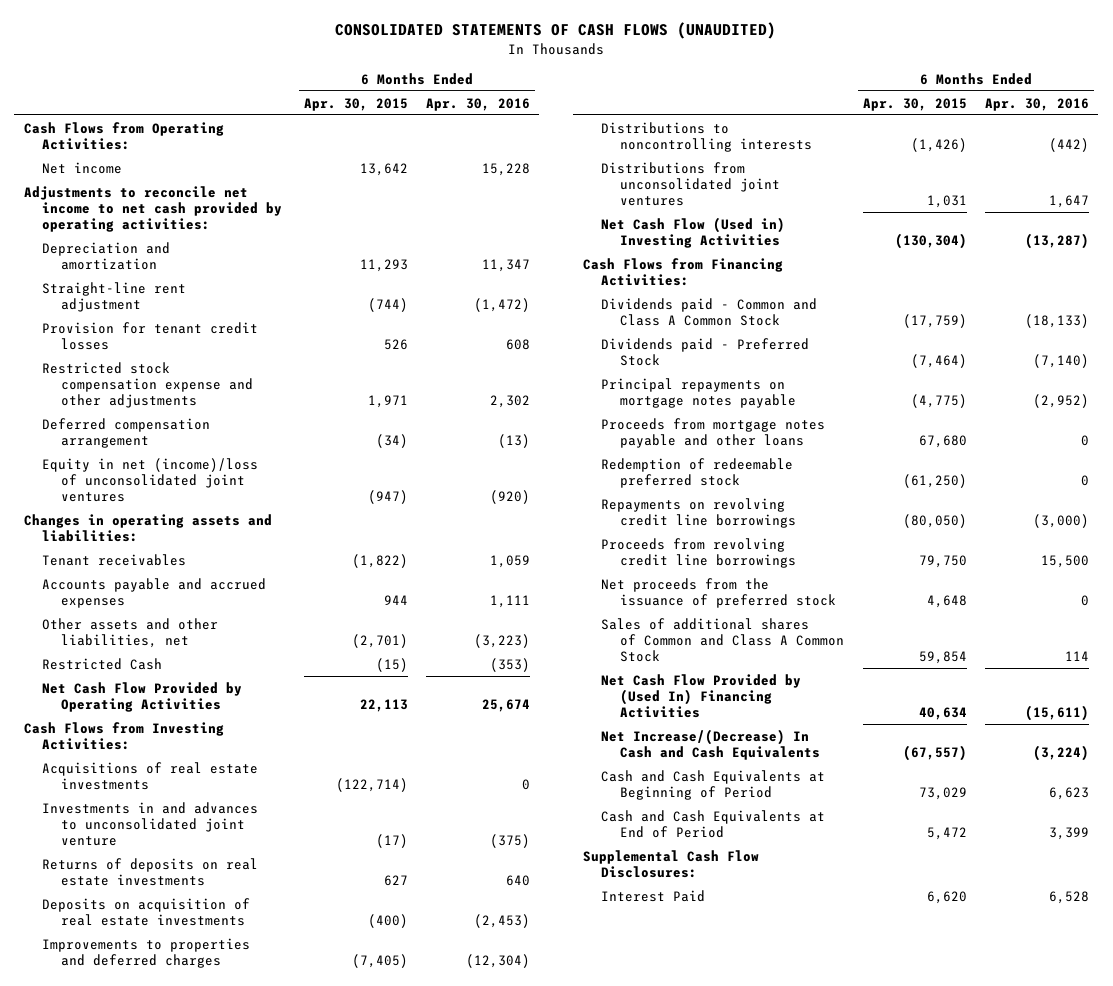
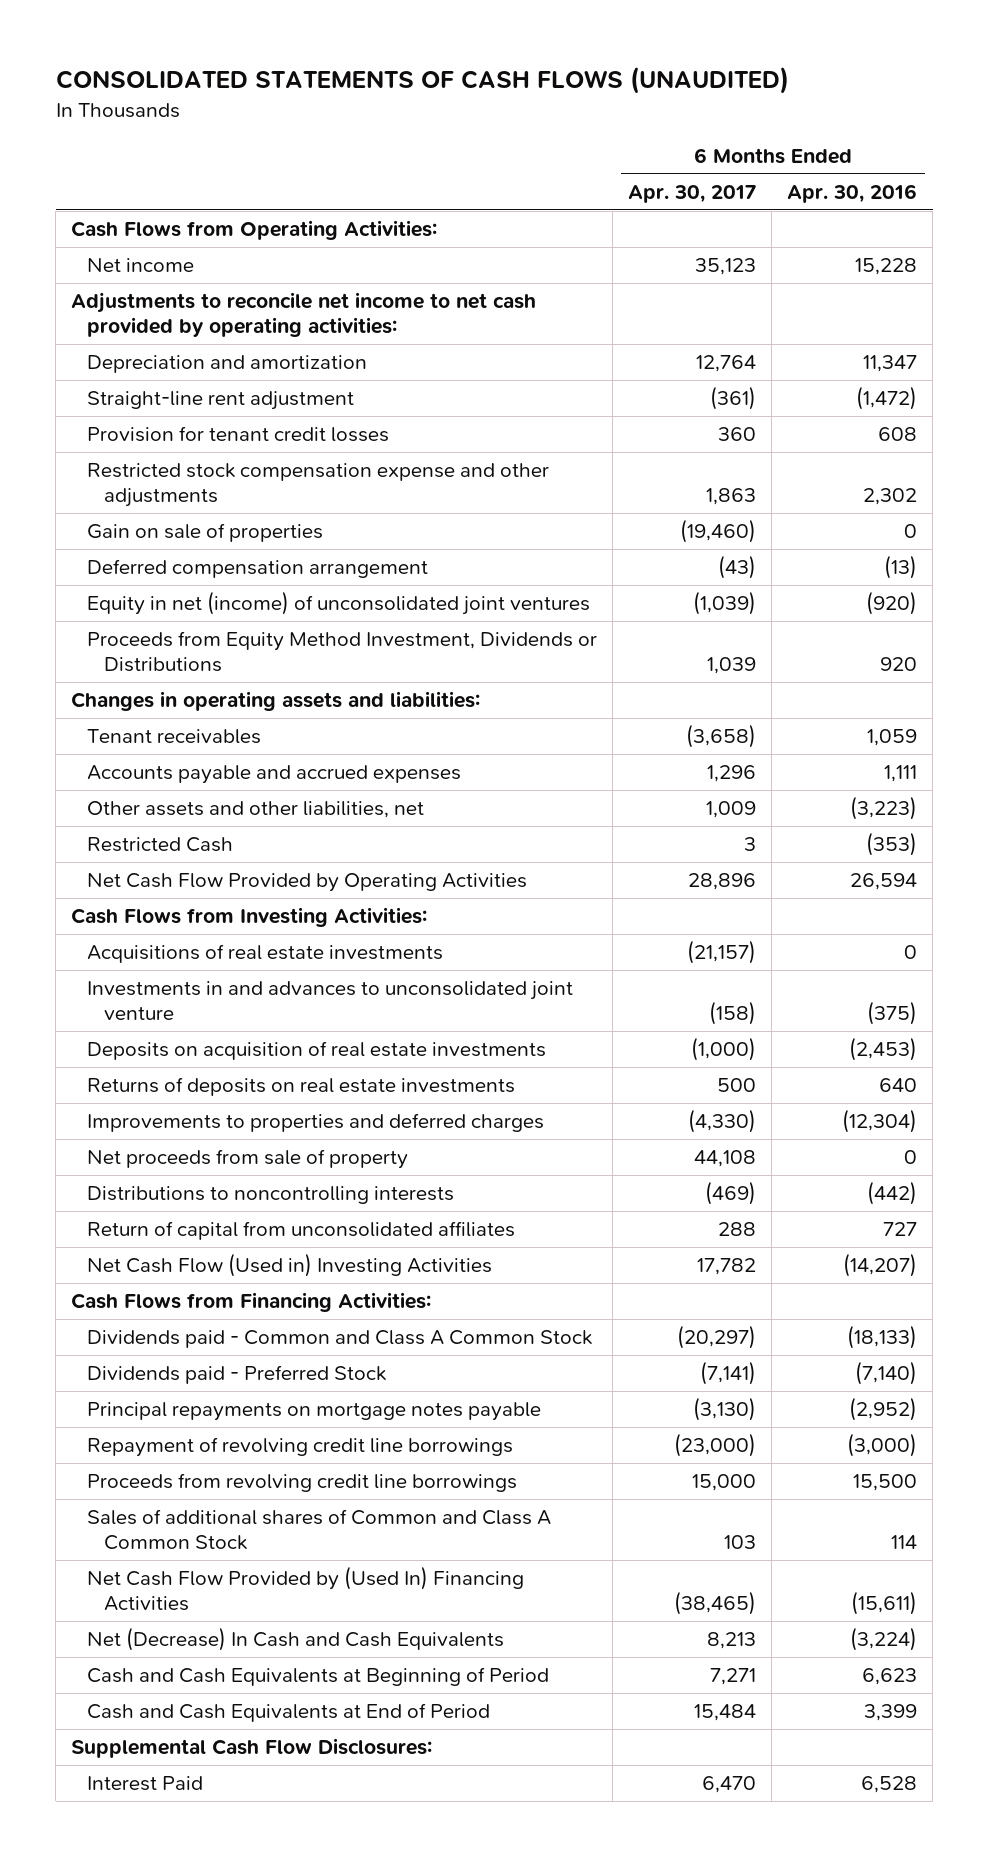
[303,97,408,111] Apr. 30, 2015 -> none
none -> [628,184,757,203] Apr. 30, 2017
none -> [87,523,324,543] Gain on sale of properties
[42,457,259,502] Equity in net (income)/loss of unconsolidated joint ventures -> [87,591,591,616] Equity in net (income) of unconsolidated joint ventures
none -> [87,631,598,672] Proceeds from Equity Method Investment, Dividends or Distributions
[482,698,531,712] 25,674 -> [850,873,918,891] 26,594
[42,857,259,886] Returns of deposits on real estate investments -> [87,1077,516,1097] Returns of deposits on real estate investments
none -> [87,1149,409,1170] Net proceeds from sale of property
[601,161,780,206] Distributions from unconsolidated joint ventures -> none
none -> [87,1221,516,1241] Return of capital from unconsolidated affiliates
[1025,232,1090,249] (13,287) -> [843,1253,918,1278] (14,207)
[601,417,826,448] Proceeds from mortgage notes payable and other loans -> none
[601,457,794,488] Redemption of redeemable preferred stock -> none
[601,497,796,528] Repayments on revolving credit line borrowings -> [87,1437,514,1458] Repayment of revolving credit line borrowings
[601,577,836,608] Net proceeds from the issuance of preferred stock -> none
[601,728,820,760] Net Increase/(Decrease) In Cash and Cash Equivalents -> [87,1627,505,1652] Net (Decrease) In Cash and Cash Equivalents

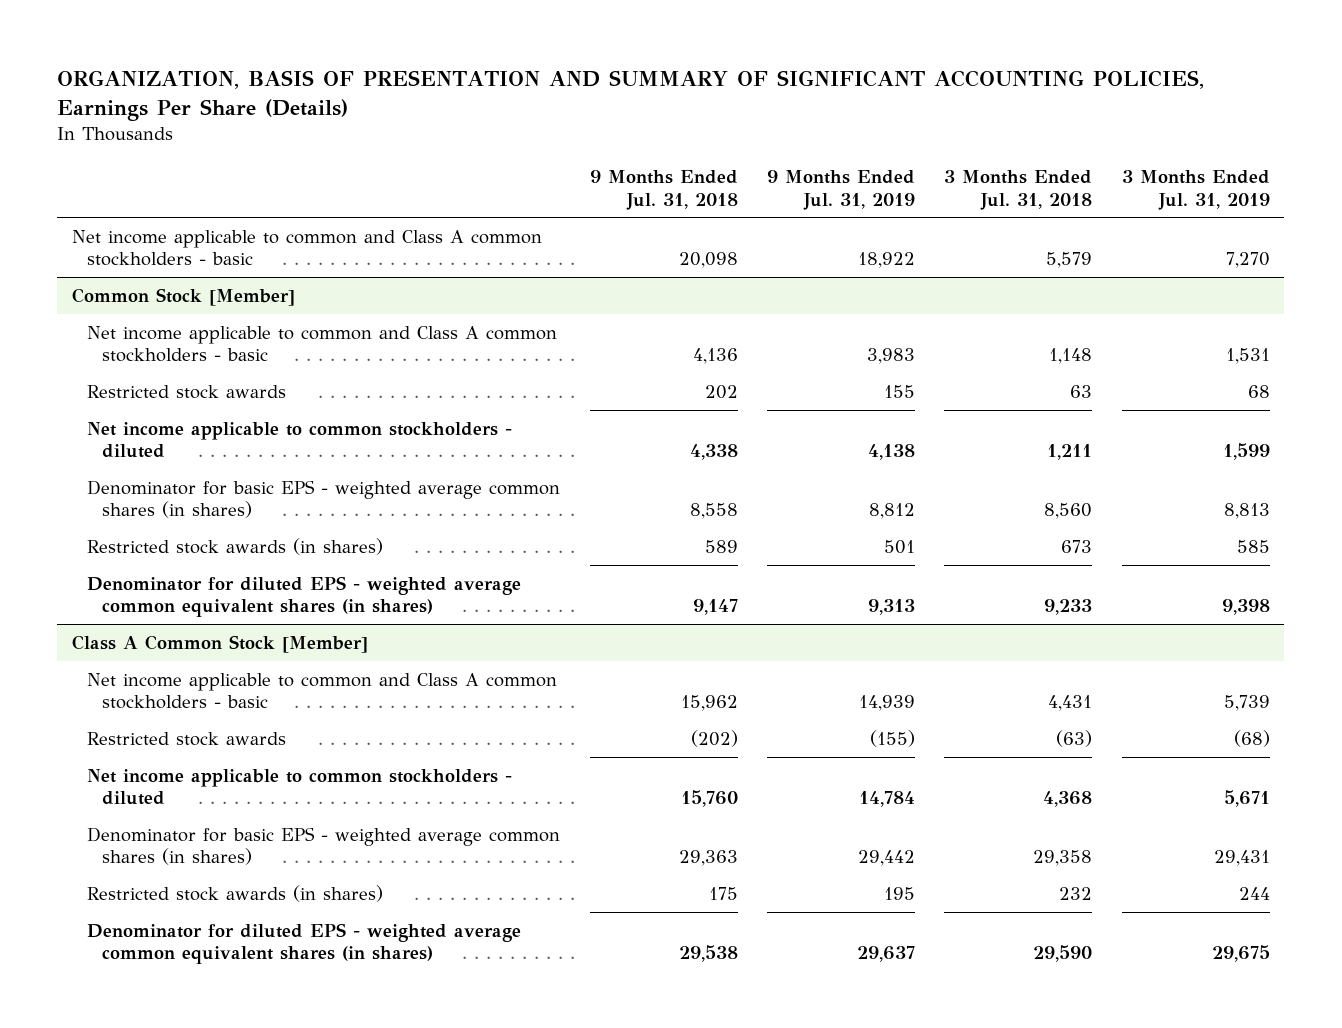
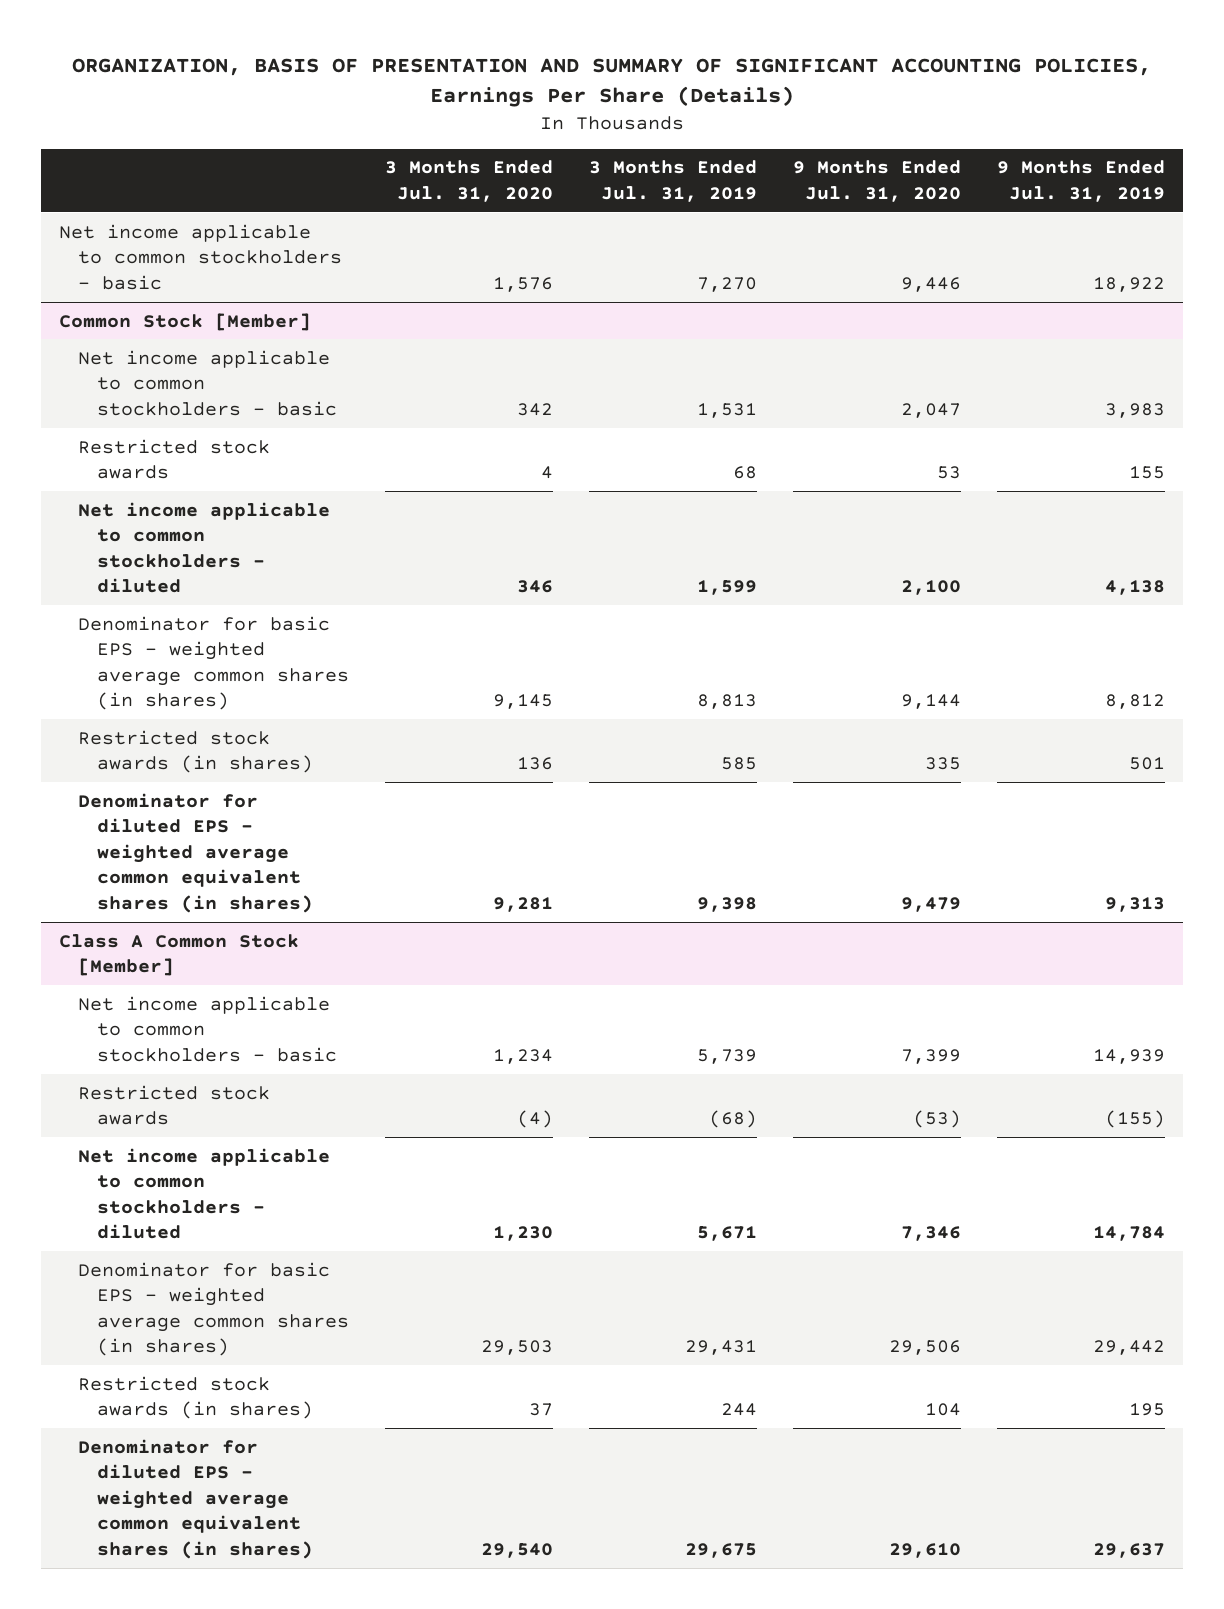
[589,170,738,210] 9 Months Ended Jul. 31, 2018 -> none
[944,170,1093,210] 3 Months Ended Jul. 31, 2018 -> none
none -> [384,160,553,202] 3 Months Ended Jul. 31, 2020
none -> [792,160,961,202] 9 Months Ended Jul. 31, 2020
[72,229,543,266] Net income applicable to common and Class A common stockholders - basic -> [58,223,342,290] Net income applicable to common stockholders - basic
[87,325,558,362] Net income applicable to common and Class A common stockholders - basic -> [77,349,337,416] Net income applicable to common stockholders - basic
[87,672,558,709] Net income applicable to common and Class A common stockholders - basic -> [77,995,337,1062] Net income applicable to common stockholders - basic

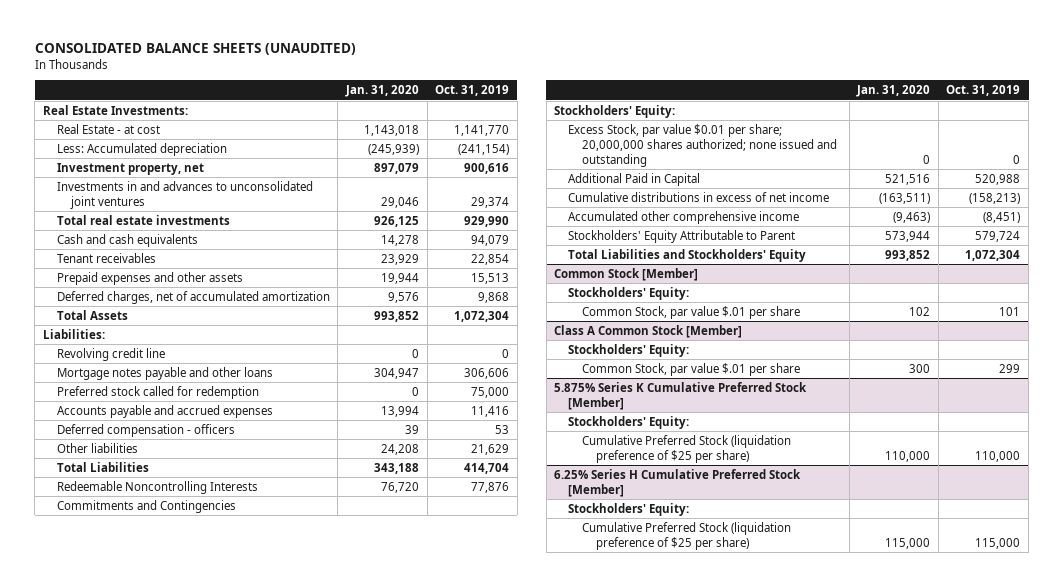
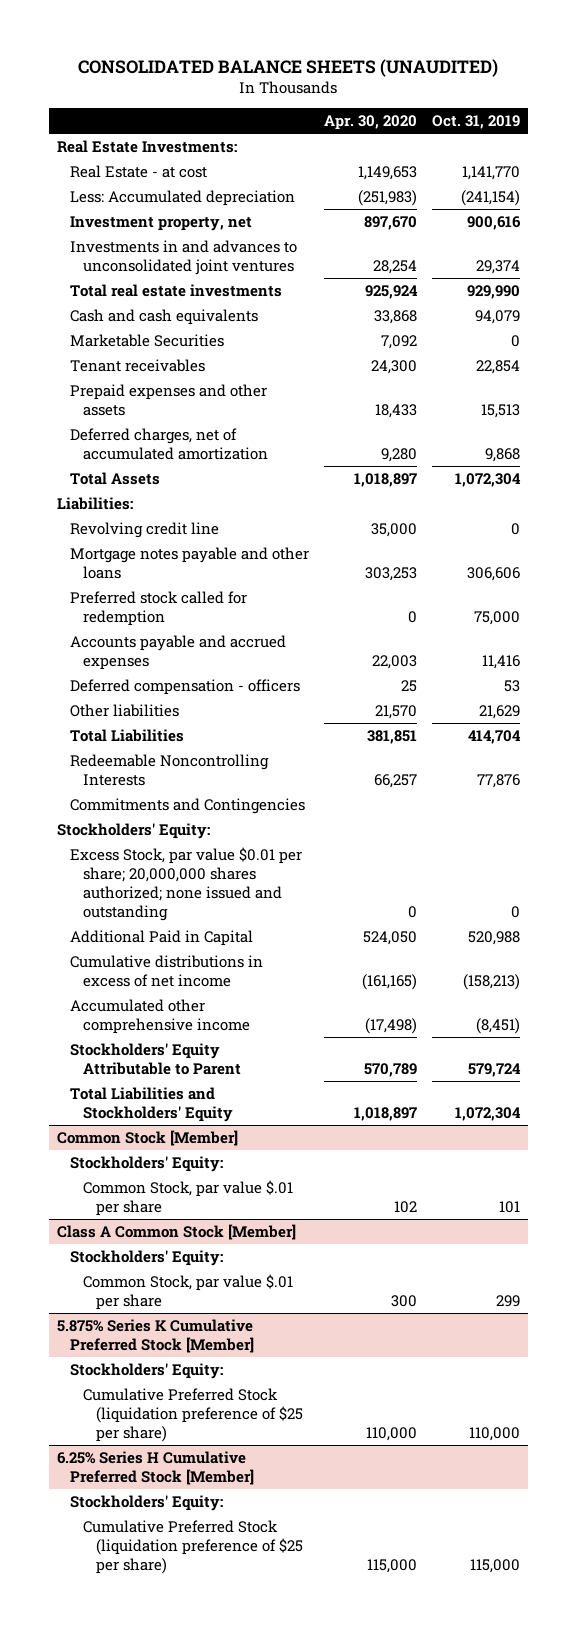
[344,85,419,98] Jan. 31, 2020 -> none
none -> [323,115,417,131] Apr. 30, 2020
none -> [69,333,224,347] Marketable Securities

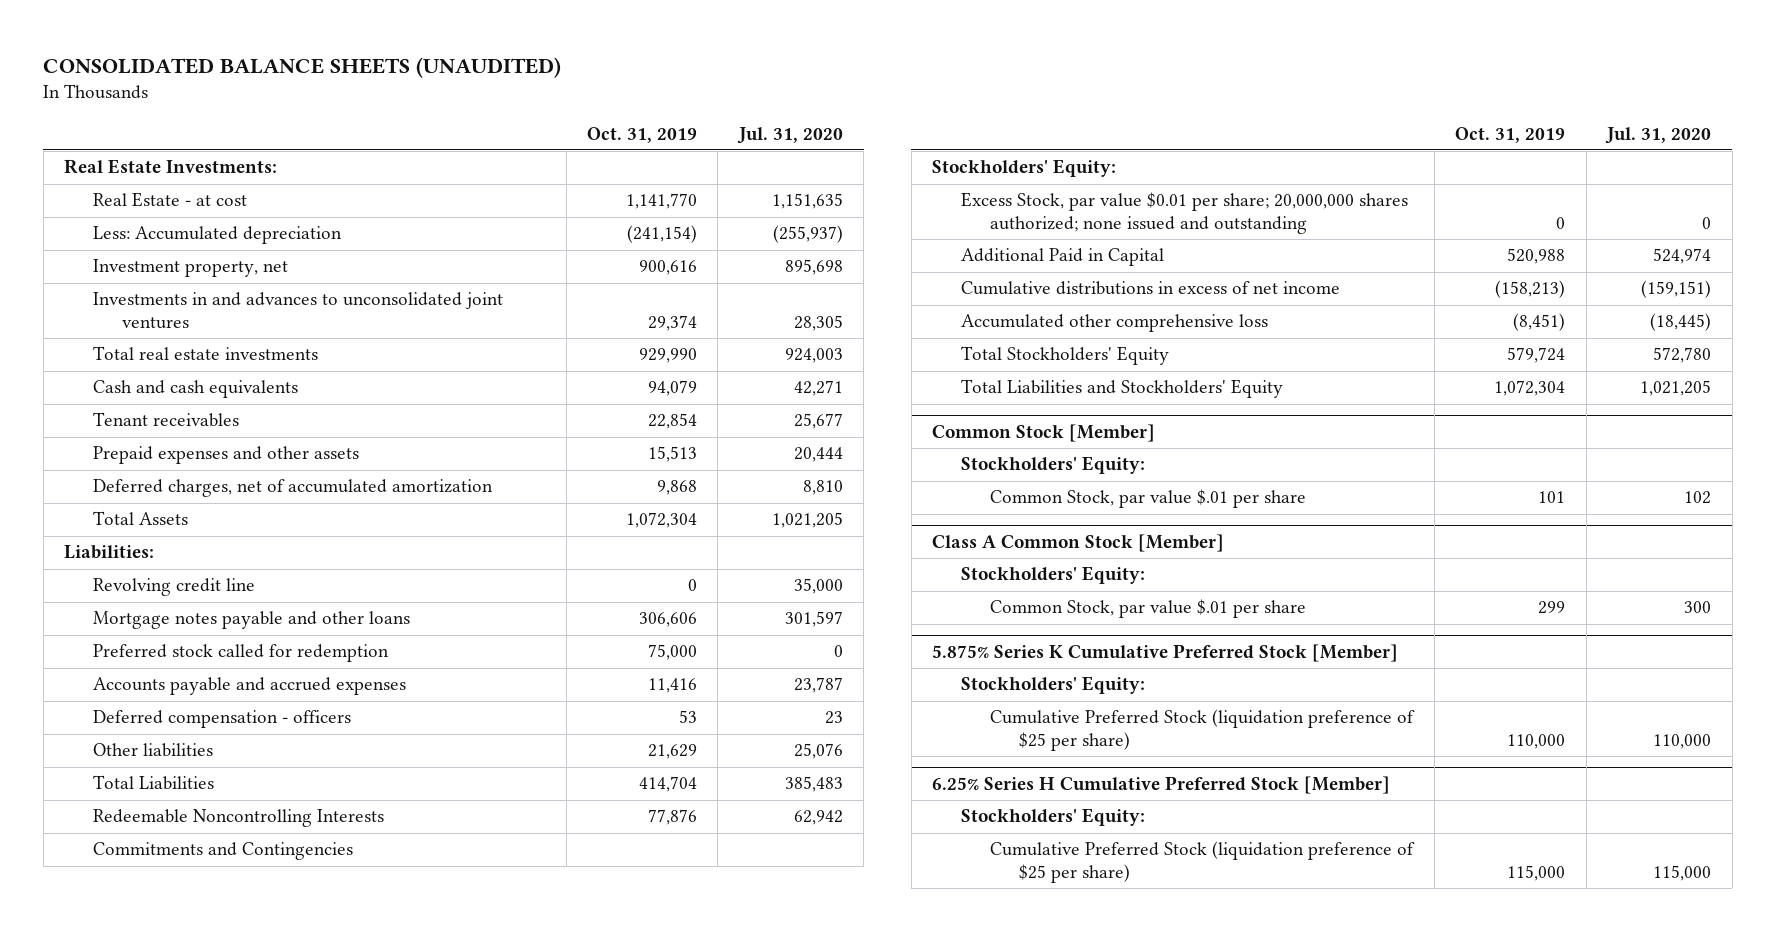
[323,115,417,131] Apr. 30, 2020 -> none
none -> [736,126,843,144] Jul. 31, 2020
[69,333,224,347] Marketable Securities -> none
[69,998,250,1034] Accumulated other comprehensive income -> [961,314,1269,333] Accumulated other comprehensive loss
[69,1042,241,1075] Stockholders' Equity Attributable to Parent -> [961,346,1170,366] Total Stockholders' Equity

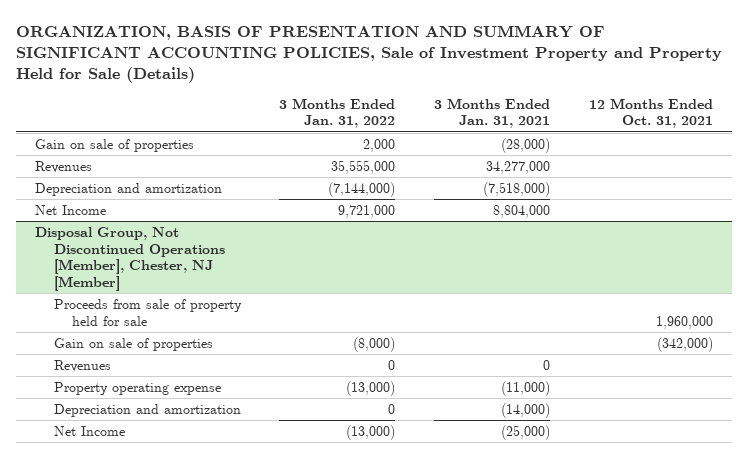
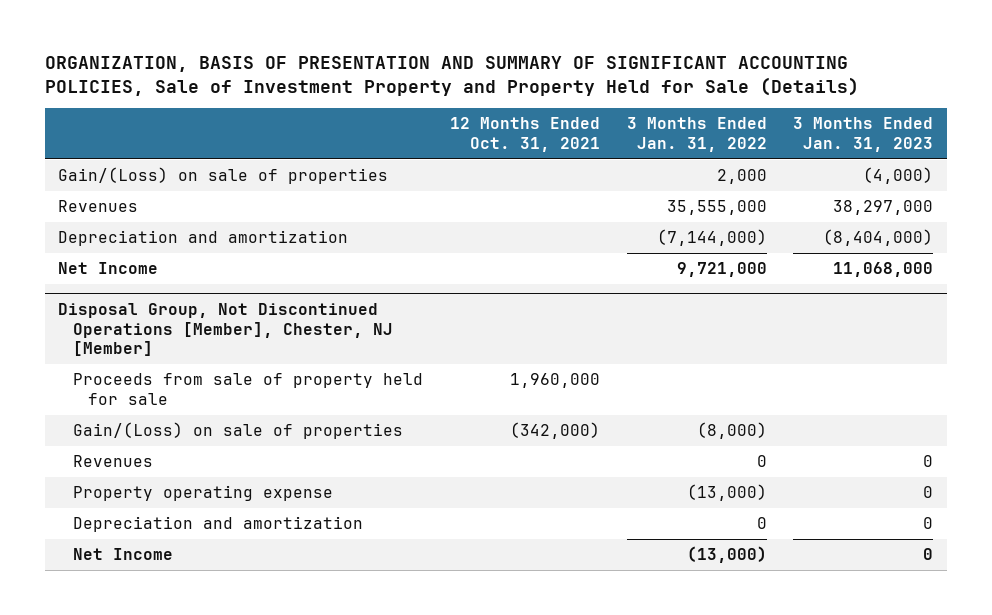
[433,97,550,129] 3 Months Ended Jan. 31, 2021 -> none
none -> [793,117,934,153] 3 Months Ended Jan. 31, 2023
[35,138,195,152] Gain on sale of properties -> [58,167,389,185] Gain/(Loss) on sale of properties
[53,337,213,351] Gain on sale of properties -> [73,422,404,440] Gain/(Loss) on sale of properties

